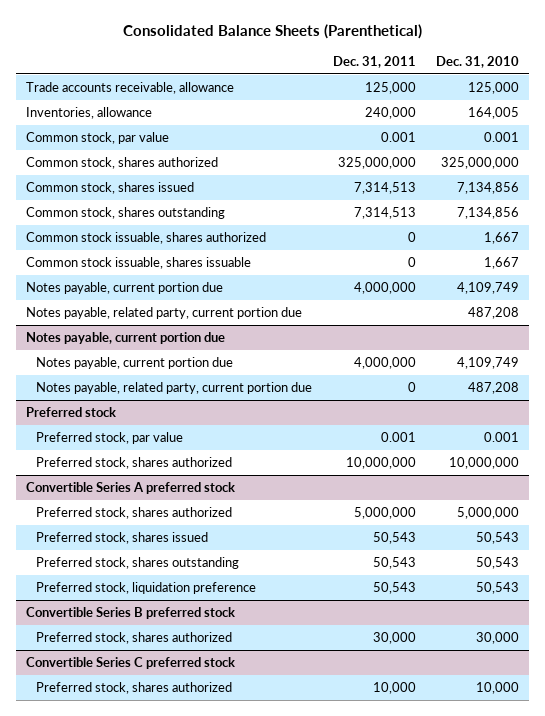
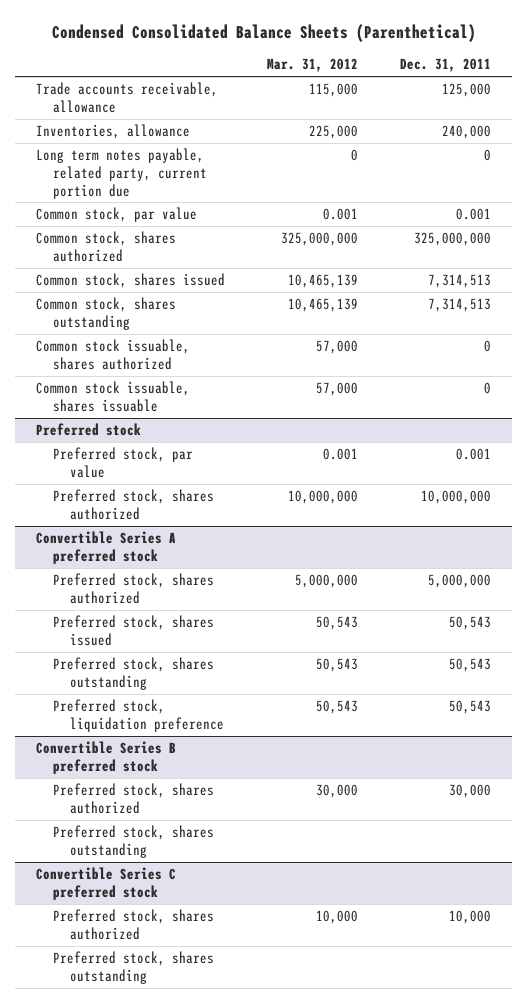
[122,24,422,40] Consolidated Balance Sheets (Parenthetical) -> [51,23,476,42] Condensed Consolidated Balance Sheets (Parenthetical)
[435,56,519,69] Dec. 31, 2010 -> none
none -> [267,58,359,73] Mar. 31, 2012
none -> [35,148,207,199] Long term notes payable, related party, current portion due
[26,282,224,295] Notes payable, current portion due -> none
[26,307,303,320] Notes payable, related party, current portion due -> none
[26,332,226,345] Notes payable, current portion due -> none
[36,357,234,370] Notes payable, current portion due -> none
[36,382,313,395] Notes payable, related party, current portion due -> none
none -> [52,825,214,858] Preferred stock, shares outstanding
none -> [52,951,214,984] Preferred stock, shares outstanding

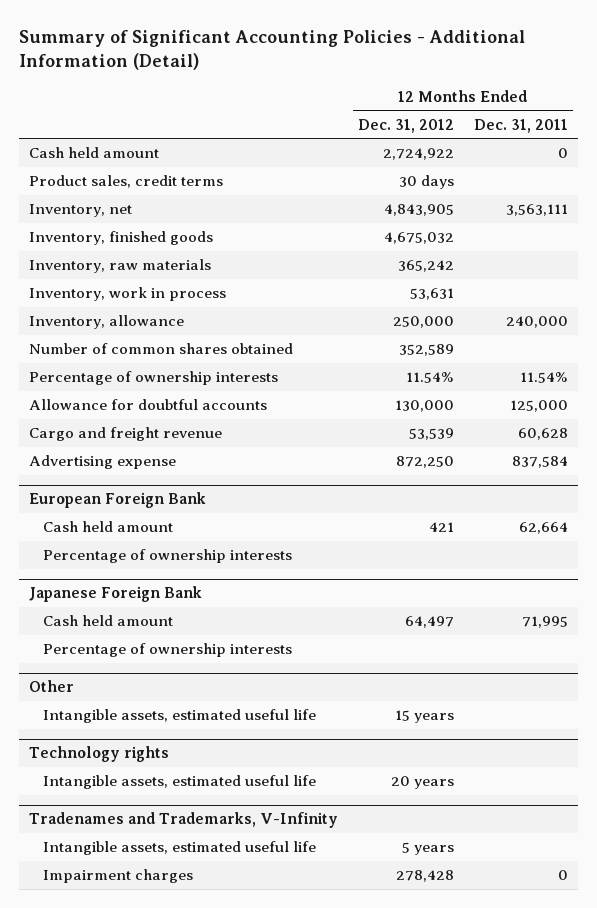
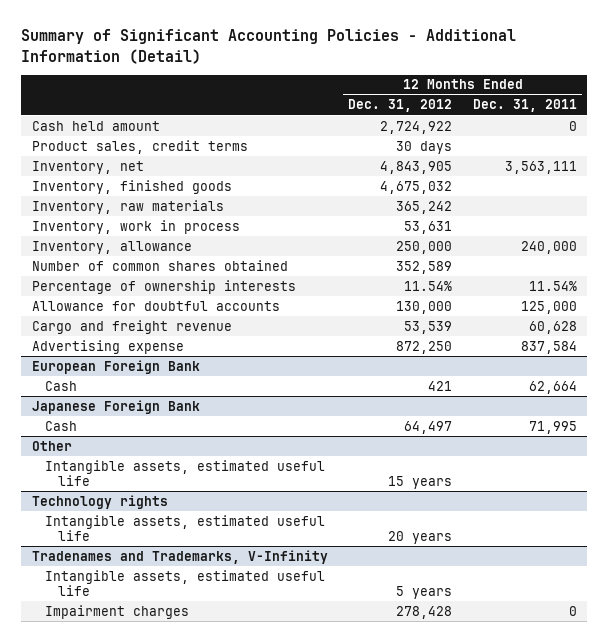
[42,549,292,564] Percentage of ownership interests -> none
[42,521,173,533] Cash held amount -> [44,380,77,391] Cash
[42,643,292,658] Percentage of ownership interests -> none
[42,615,173,627] Cash held amount -> [44,420,77,431] Cash

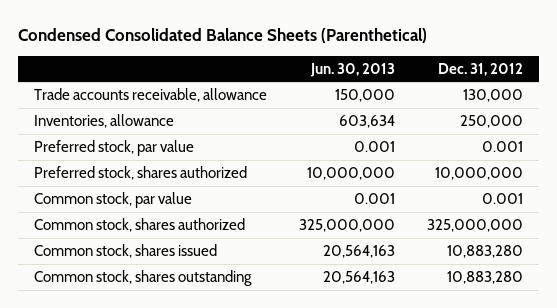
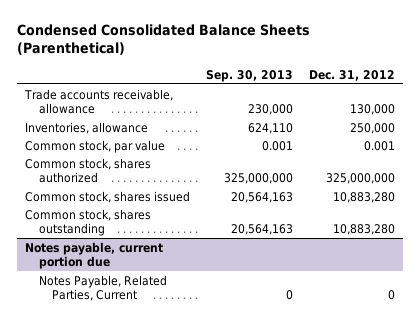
[309,62,395,77] Jun. 30, 2013 -> none
none -> [206,69,294,82] Sep. 30, 2013
[33,140,194,157] Preferred stock, par value -> none
[33,166,247,181] Preferred stock, shares authorized -> none
none -> [25,241,164,270] Notes payable, current portion due
none -> [38,274,167,302] Notes Payable, Related Parties, Current

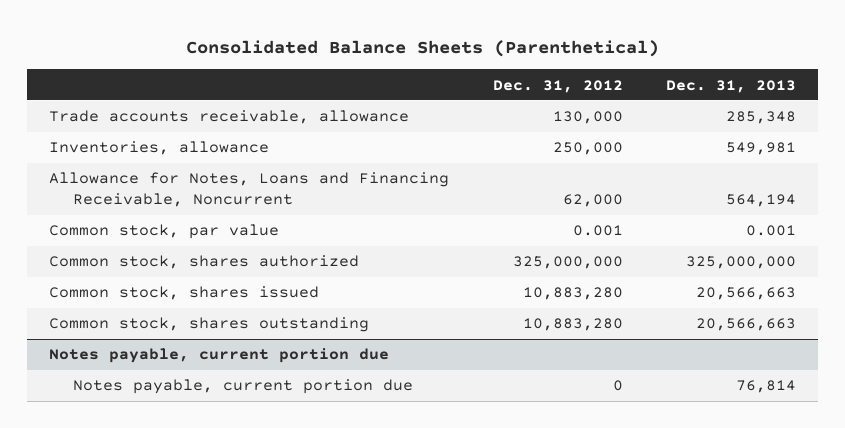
[17,24,311,56] Condensed Consolidated Balance Sheets (Parenthetical) -> [185,39,659,57] Consolidated Balance Sheets (Parenthetical)
[206,69,294,82] Sep. 30, 2013 -> none
none -> [666,79,797,93] Dec. 31, 2013
none -> [48,172,449,208] Allowance for Notes, Loans and Financing Receivable, Noncurrent
[38,274,167,302] Notes Payable, Related Parties, Current -> none
none -> [72,379,413,395] Notes payable, current portion due

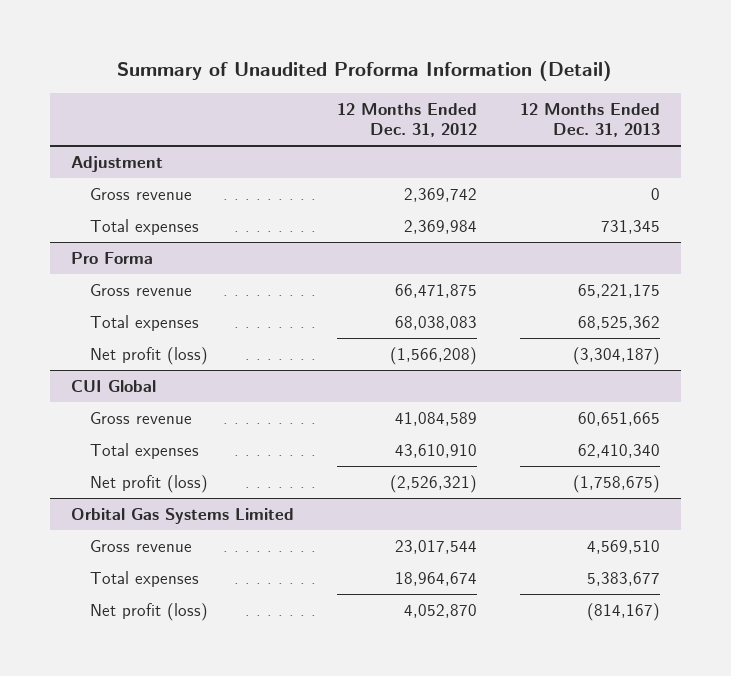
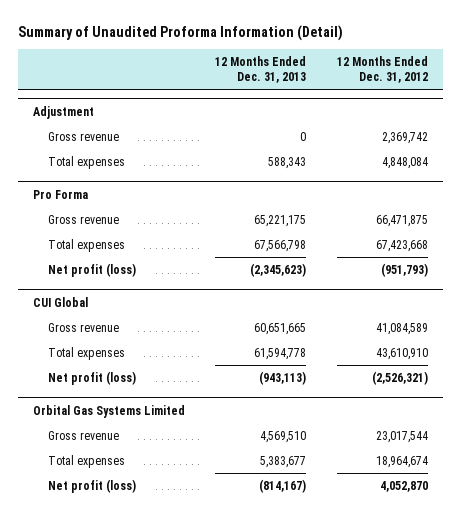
[403,219,477,234] 2,369,984 -> [381,156,428,169] 4,848,084
[600,219,660,234] 731,345 -> [268,156,307,169] 588,343
[394,315,477,330] 68,038,083 -> [375,239,428,252] 67,423,668
[577,315,660,330] 68,525,362 -> [254,239,307,252] 67,566,798
[389,346,477,365] (1,566,208) -> [380,262,428,277] (951,793)
[572,346,660,365] (3,304,187) -> [250,262,307,277] (2,345,623)
[577,443,660,458] 62,410,340 -> [254,347,307,360] 61,594,778
[572,474,660,493] (1,758,675) -> [259,370,307,385] (943,113)

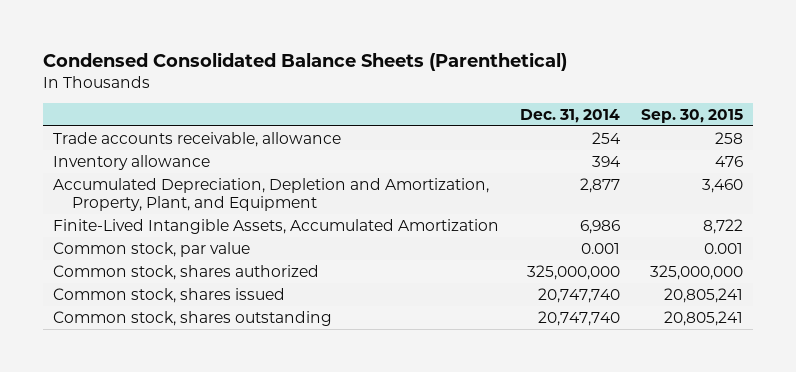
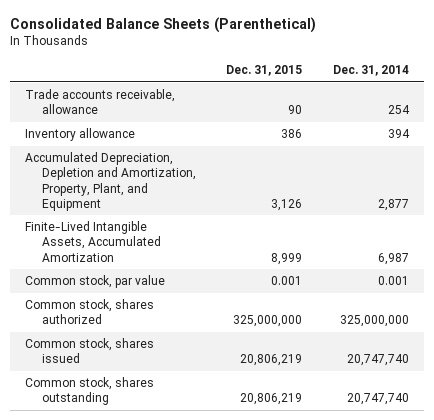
[42,51,567,71] Condensed Consolidated Balance Sheets (Parenthetical) -> [10,16,317,33] Consolidated Balance Sheets (Parenthetical)
[640,109,743,124] Sep. 30, 2015 -> none
none -> [226,64,303,76] Dec. 31, 2015
[579,219,620,234] 6,986 -> [377,252,409,265] 6,987

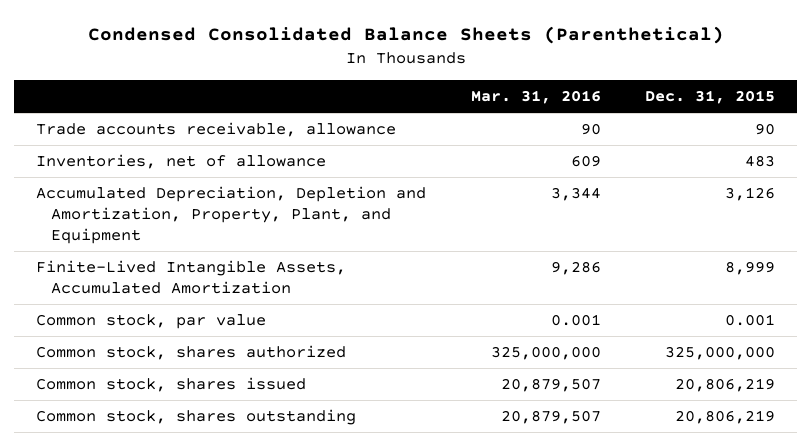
[10,16,317,33] Consolidated Balance Sheets (Parenthetical) -> [87,26,724,45] Condensed Consolidated Balance Sheets (Parenthetical)
[332,64,409,76] Dec. 31, 2014 -> none
none -> [470,90,601,105] Mar. 31, 2016
[25,128,136,142] Inventory allowance -> [36,154,327,170] Inventories, net of allowance
[281,129,303,139] 386 -> [745,155,776,168] 483

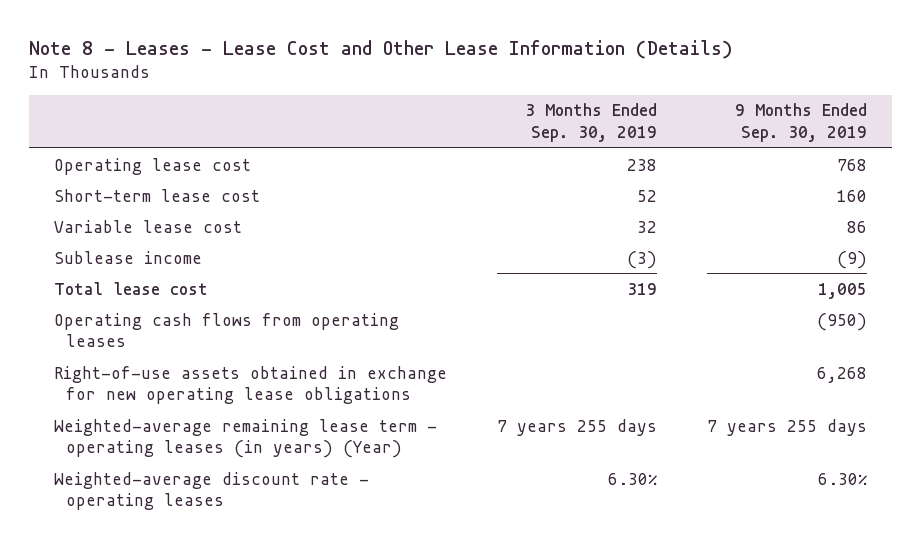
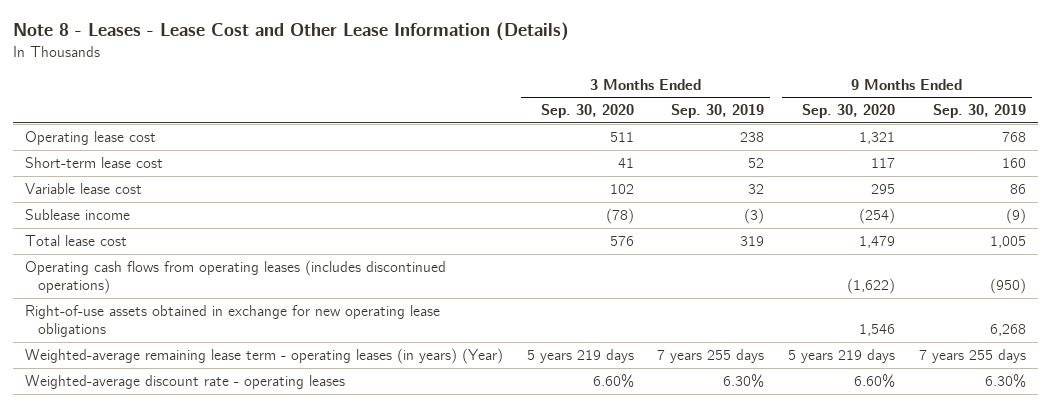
none -> [540,104,634,119] Sep. 30, 2020
none -> [802,104,896,119] Sep. 30, 2020
[53,312,399,347] Operating cash flows from operating leases -> [24,259,446,295] Operating cash flows from operating leases (includes discontinued operations)

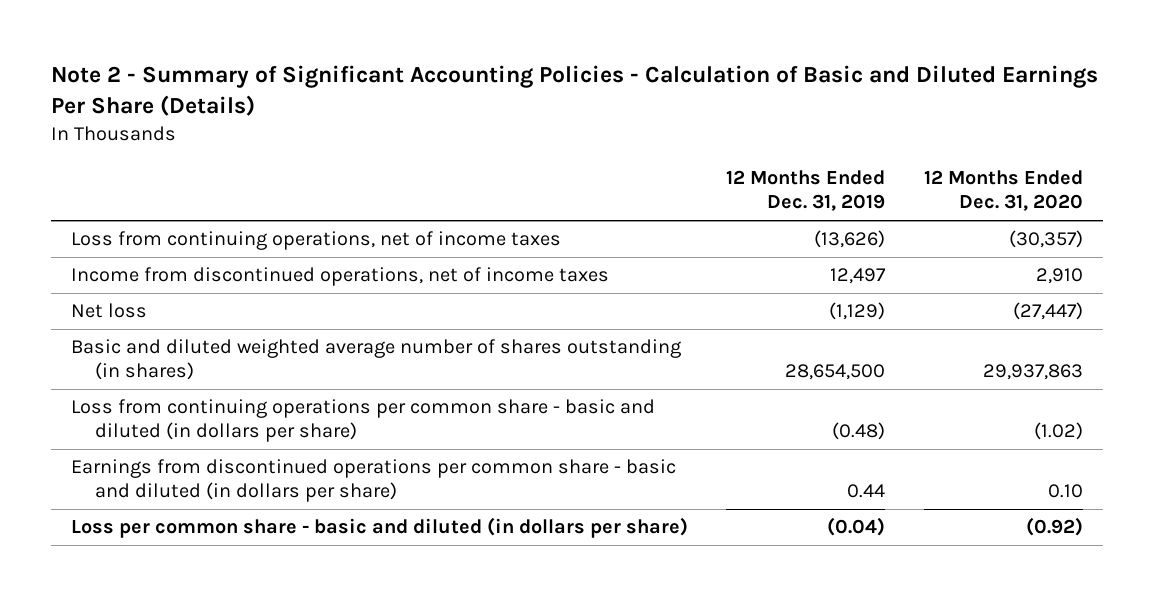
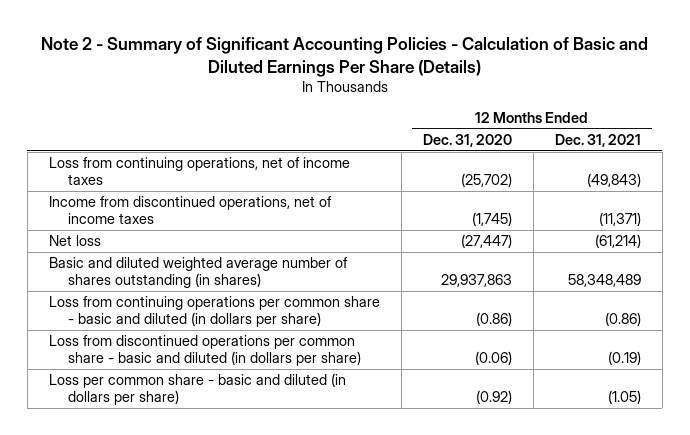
[726,170,886,212] 12 Months Ended Dec. 31, 2019 -> none
none -> [554,134,641,148] Dec. 31, 2021
[1009,230,1084,249] (30,357) -> [460,173,512,188] (25,702)
[1036,268,1084,285] 2,910 -> [471,212,512,227] (1,745)
[1034,422,1084,441] (1.02) -> [475,312,512,327] (0.86)
[70,459,676,503] Earnings from discontinued operations per common share - basic and diluted (in dollars per share) -> [48,335,362,367] Loss from discontinued operations per common share - basic and diluted (in dollars per share)
[1048,484,1084,499] 0.10 -> [474,351,512,366] (0.06)

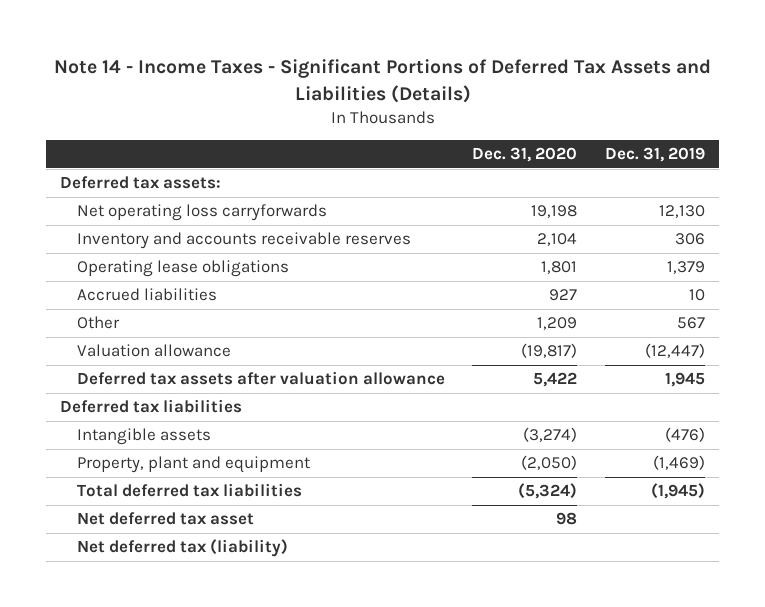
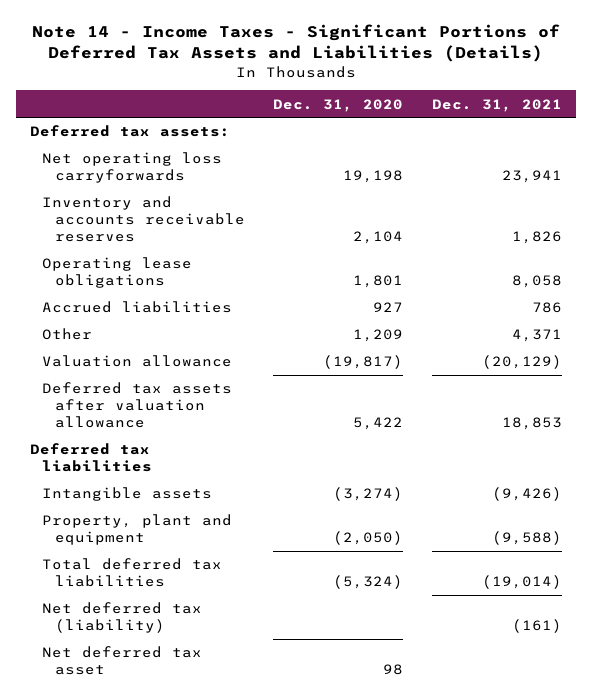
[604,147,705,163] Dec. 31, 2019 -> none
none -> [432,98,563,112] Dec. 31, 2021
[76,512,254,526] Net deferred tax asset -> [42,646,203,676] Net deferred tax asset

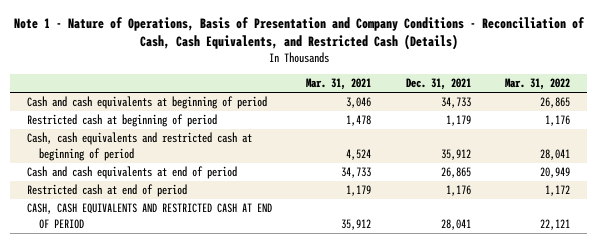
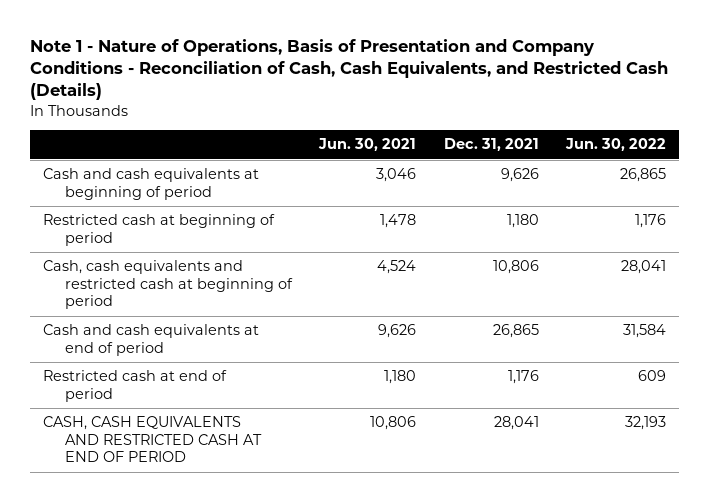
[306,78,372,91] Mar. 31, 2021 -> none
[505,78,571,91] Mar. 31, 2022 -> none
none -> [318,138,417,152] Jun. 30, 2021
none -> [564,138,666,152] Jun. 30, 2022
[440,97,471,109] 34,733 -> [500,168,539,183] 9,626
[445,115,471,127] 1,179 -> [506,214,539,229] 1,180
[440,148,471,160] 35,912 -> [492,260,539,275] 10,806

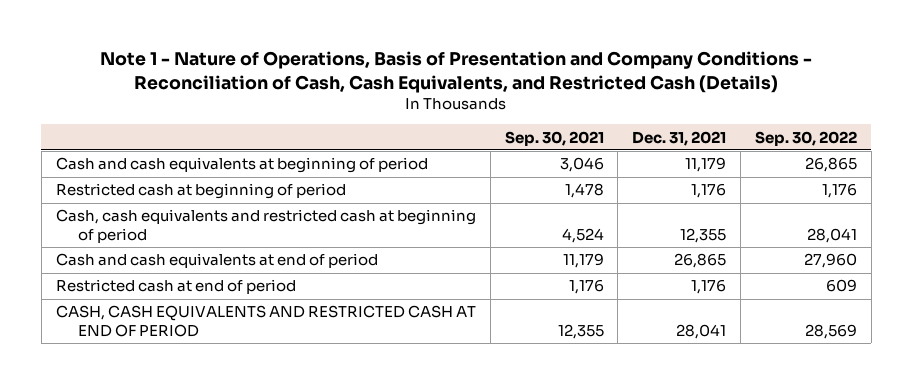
[318,138,417,152] Jun. 30, 2021 -> none
[564,138,666,152] Jun. 30, 2022 -> none
none -> [504,130,604,146] Sep. 30, 2021
none -> [755,130,858,146] Sep. 30, 2022
[500,168,539,183] 9,626 -> [685,157,727,173] 11,179
[506,214,539,229] 1,180 -> [691,183,727,199] 1,176
[492,260,539,275] 10,806 -> [680,227,727,243] 12,355

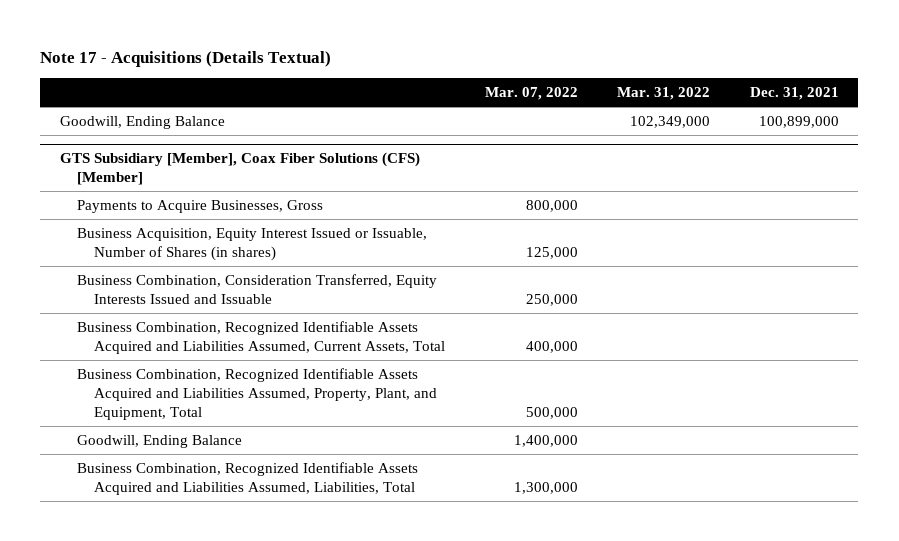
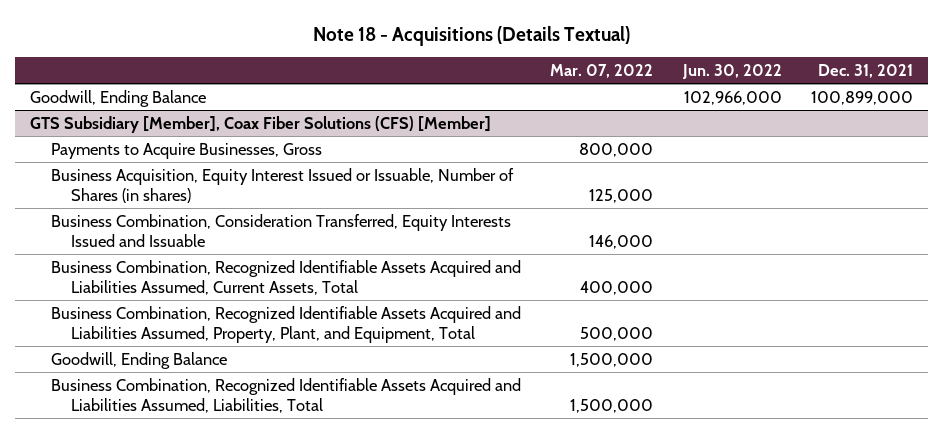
[40,51,332,68] Note 17 - Acquisitions (Details Textual) -> [312,25,630,46] Note 18 - Acquisitions (Details Textual)
[617,86,711,100] Mar. 31, 2022 -> none
none -> [681,64,782,80] Jun. 30, 2022
[525,293,578,306] 250,000 -> [589,234,654,249] 146,000
[513,434,578,447] 1,400,000 -> [570,352,654,367] 1,500,000
[513,481,578,494] 1,300,000 -> [570,398,654,413] 1,500,000

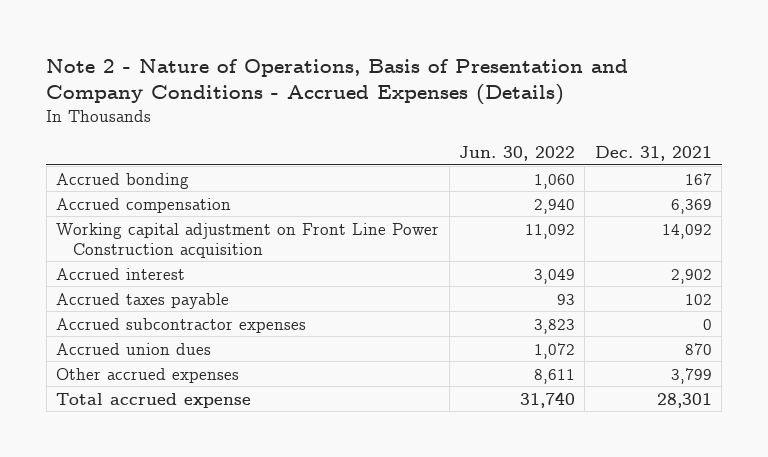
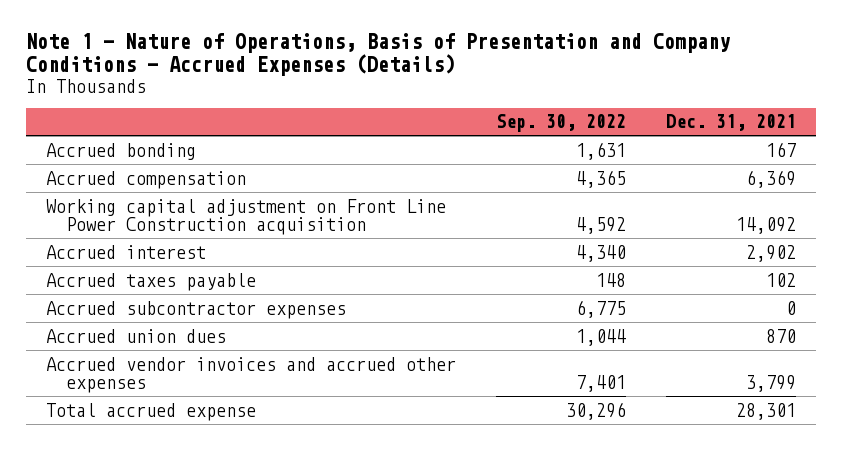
[46,58,629,106] Note 2 - Nature of Operations, Basis of Presentation and Company Conditions - Accrued Expenses (Details) -> [26,33,731,77] Note 1 - Nature of Operations, Basis of Presentation and Company Conditions - Accrued Expenses (Details)
[459,146,576,162] Jun. 30, 2022 -> none
none -> [496,114,627,133] Sep. 30, 2022
[56,367,240,383] Other accrued expenses -> [46,356,457,394] Accrued vendor invoices and accrued other expenses

